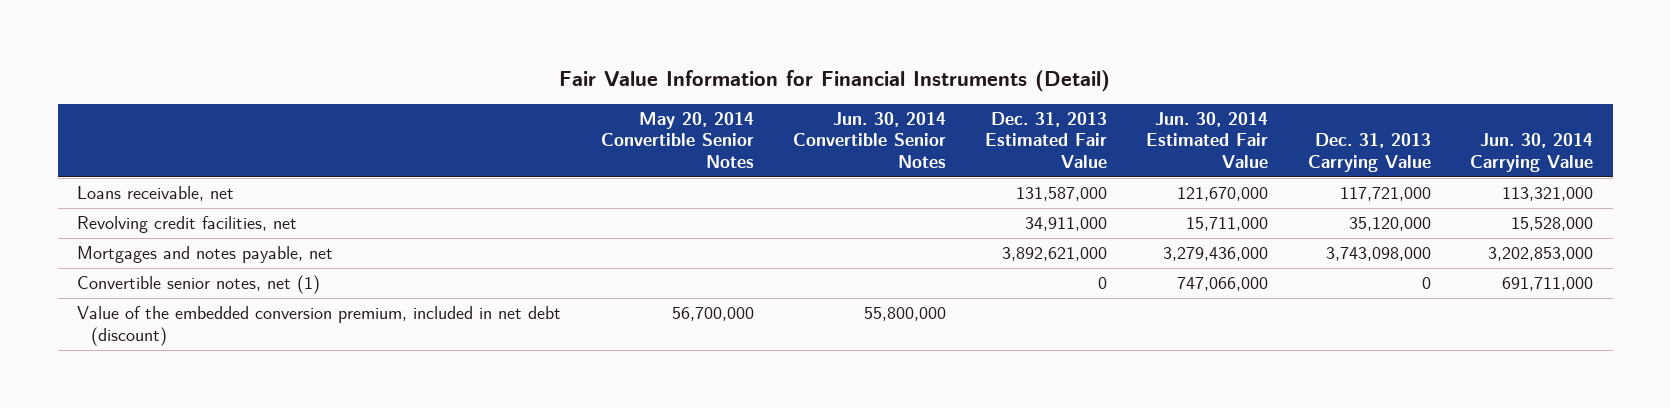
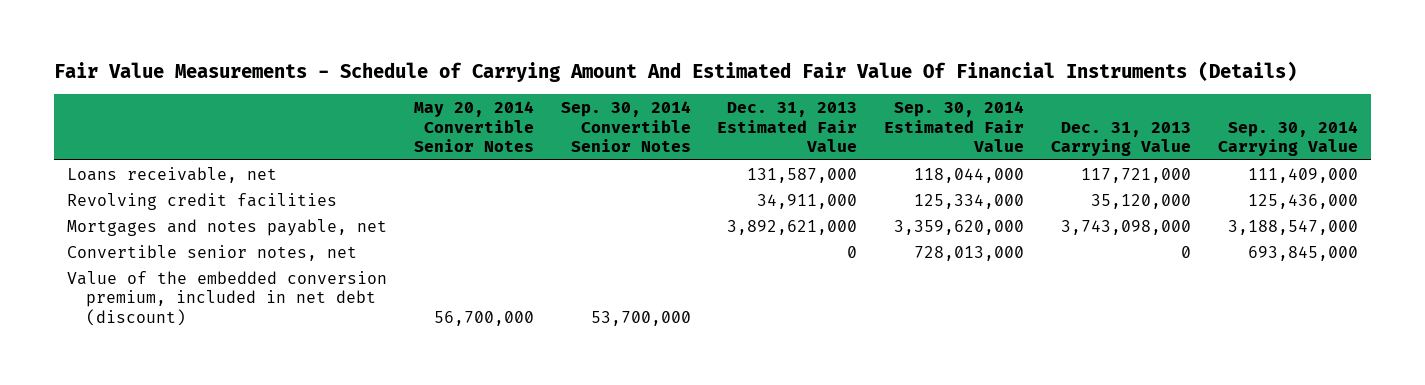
[559,69,1111,92] Fair Value Information for Financial Instruments (Detail) -> [53,61,1297,83] Fair Value Measurements - Schedule of Carrying Amount And Estimated Fair Value Of Financial Instruments (Details)
[792,112,946,168] Jun. 30, 2014 Convertible Senior Notes -> none
[1146,112,1269,168] Jun. 30, 2014 Estimated Fair Value -> none
[1469,133,1593,172] Jun. 30, 2014 Carrying Value -> none
none -> [560,100,691,153] Sep. 30, 2014 Convertible Senior Notes
none -> [884,100,1025,153] Sep. 30, 2014 Estimated Fair Value
none -> [1217,120,1358,157] Sep. 30, 2014 Carrying Value
[77,216,298,234] Revolving credit facilities, net -> [67,192,338,210] Revolving credit facilities
[77,275,321,295] Convertible senior notes, net (1) -> [67,244,358,261] Convertible senior notes, net

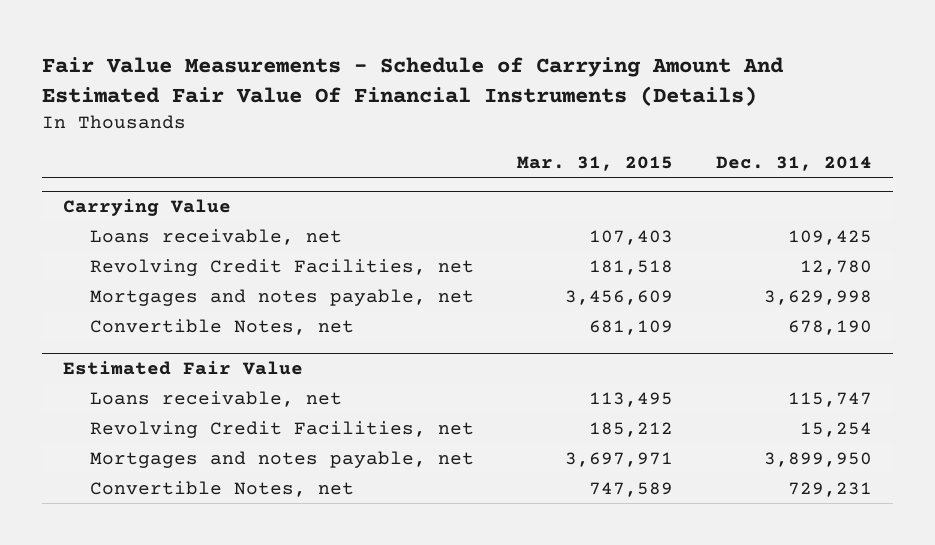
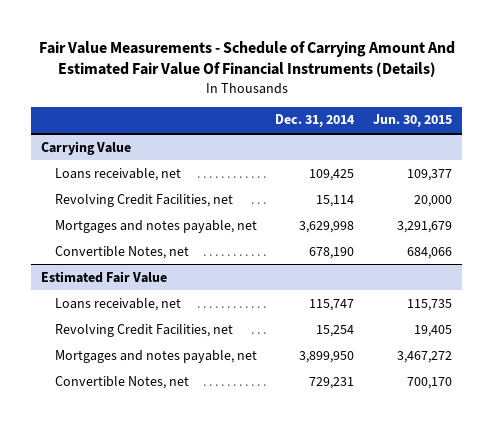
[516,156,673,172] Mar. 31, 2015 -> none
none -> [373,114,453,128] Jun. 30, 2015
[799,259,872,275] 12,780 -> [316,194,355,207] 15,114

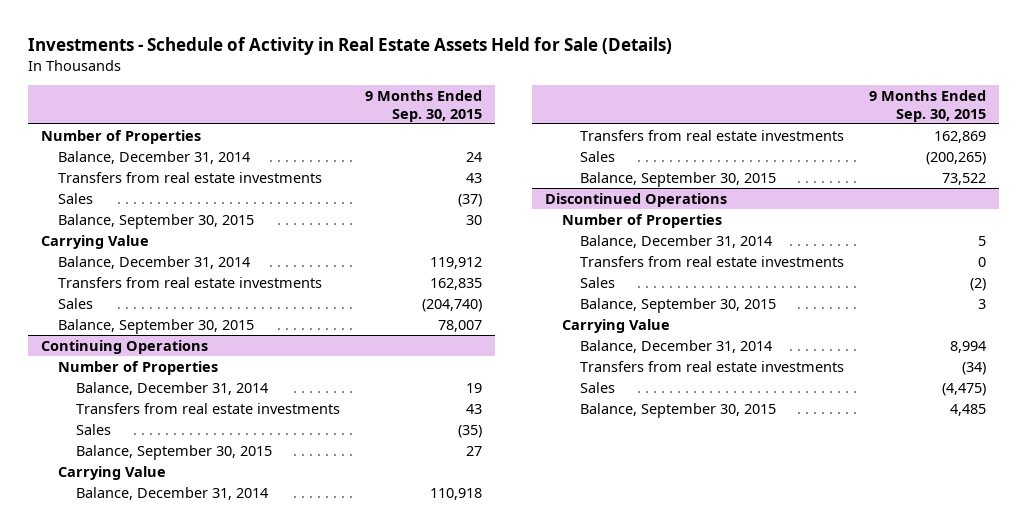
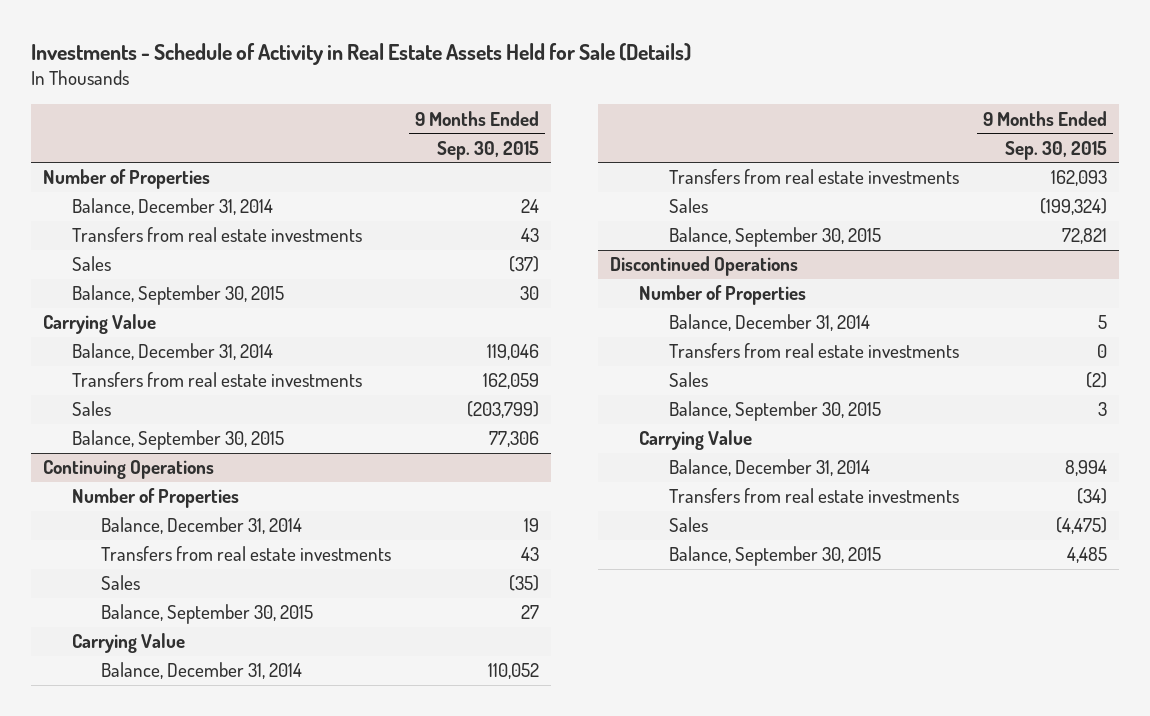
[430,256,483,269] 119,912 -> [487,344,540,361] 119,046
[430,277,483,290] 162,835 -> [483,373,540,390] 162,059
[422,298,483,312] (204,740) -> [467,401,540,419] (203,799)
[438,319,483,332] 78,007 -> [489,431,540,448] 77,306
[430,487,483,500] 110,918 -> [488,663,540,680] 110,052
[934,130,987,143] 162,869 -> [1050,170,1107,187] 162,093
[926,151,987,165] (200,265) -> [1039,198,1107,216] (199,324)
[942,172,987,185] 73,522 -> [1061,228,1107,245] 72,821

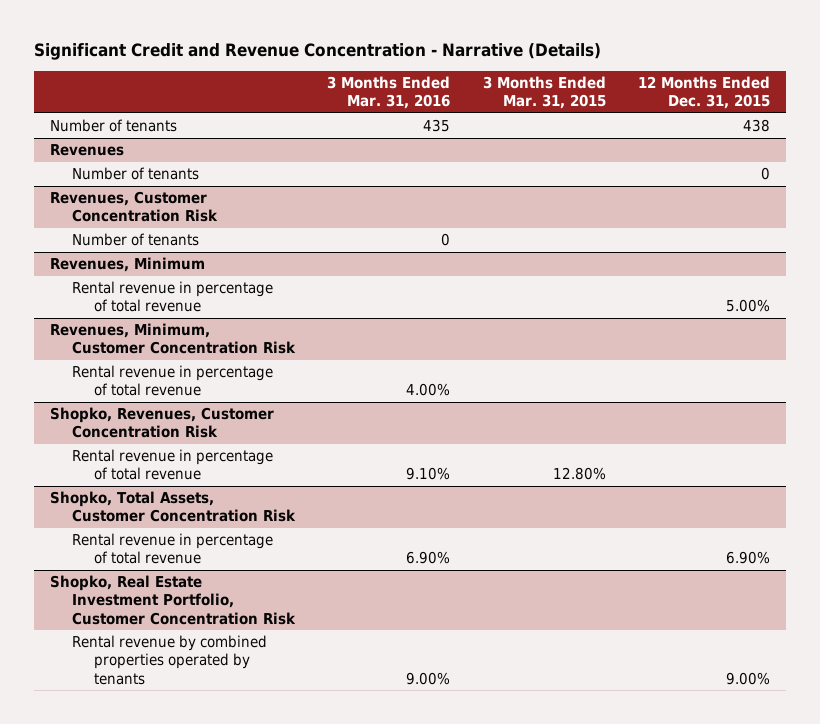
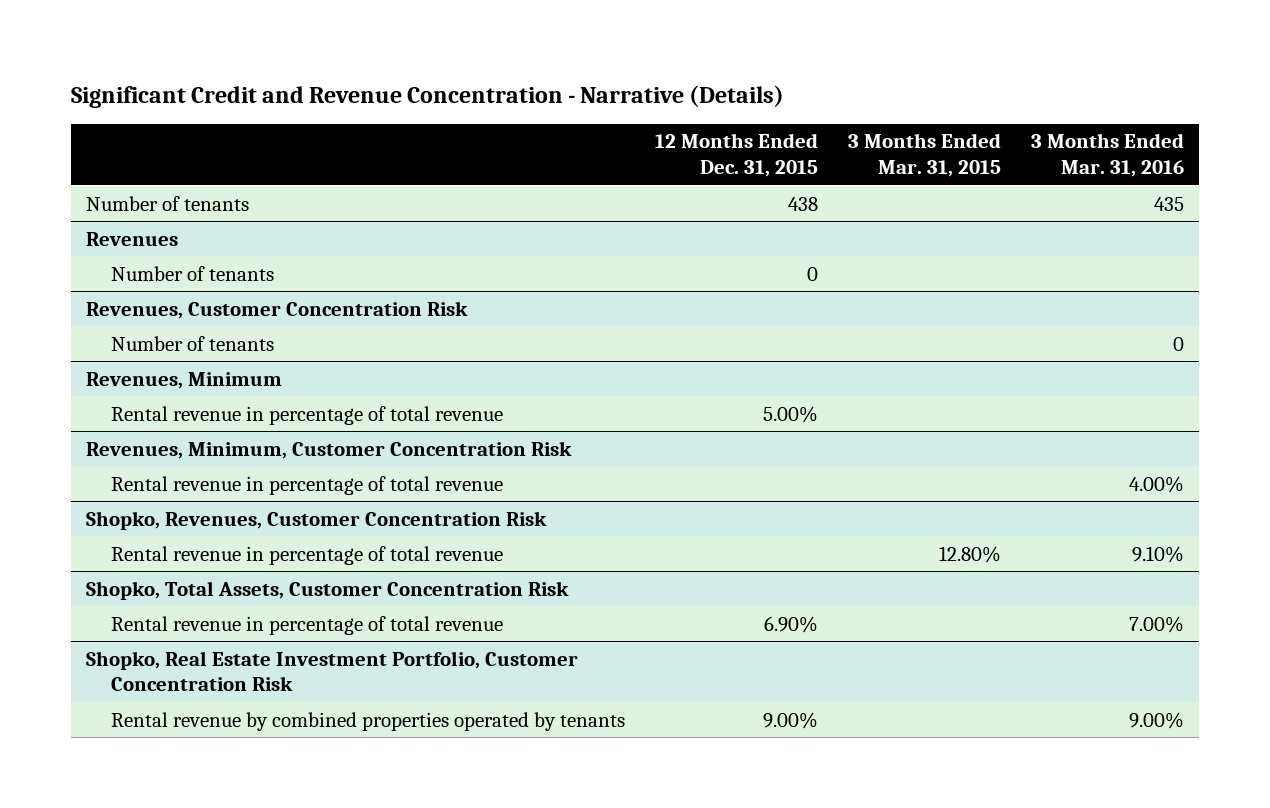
[406,551,451,565] 6.90% -> [1129,615,1185,633] 7.00%

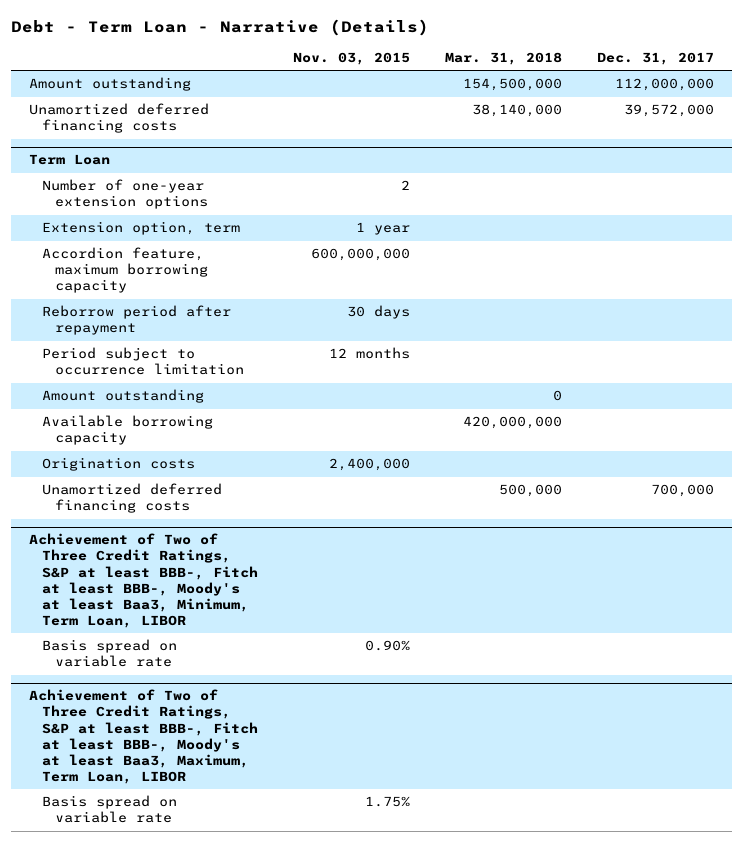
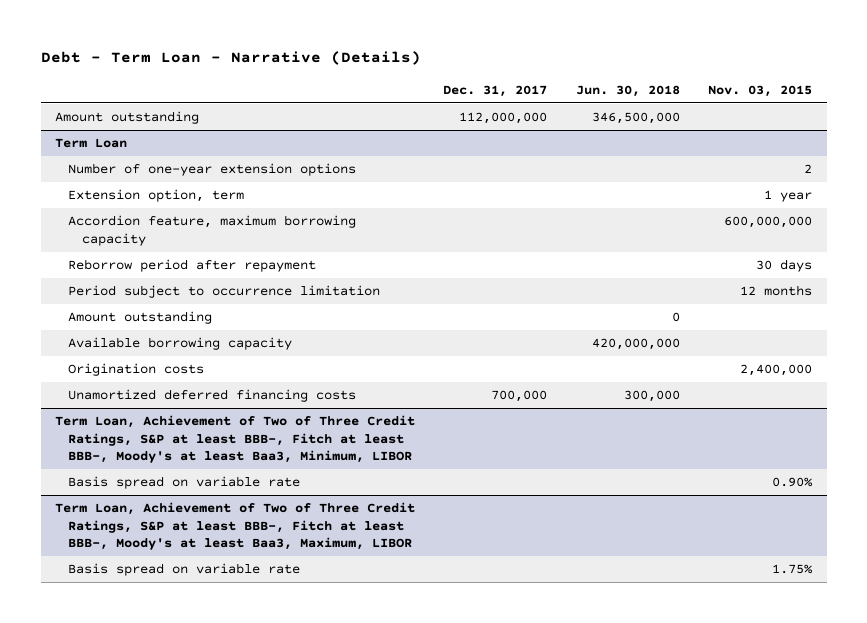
[445,52,563,66] Mar. 31, 2018 -> none
none -> [575,84,680,97] Jun. 30, 2018
[28,103,209,134] Unamortized deferred financing costs -> none
[28,533,259,628] Achievement of Two of Three Credit Ratings, S&P at least BBB-, Fitch at least BBB-, Moody's at least Baa3, Minimum, Term Loan, LIBOR -> [55,415,416,463] Term Loan, Achievement of Two of Three Credit Ratings, S&P at least BBB-, Fitch at least BBB-, Moody's at least Baa3, Minimum, LIBOR
[28,689,259,784] Achievement of Two of Three Credit Ratings, S&P at least BBB-, Fitch at least BBB-, Moody's at least Baa3, Maximum, Term Loan, LIBOR -> [55,502,416,550] Term Loan, Achievement of Two of Three Credit Ratings, S&P at least BBB-, Fitch at least BBB-, Moody's at least Baa3, Maximum, LIBOR

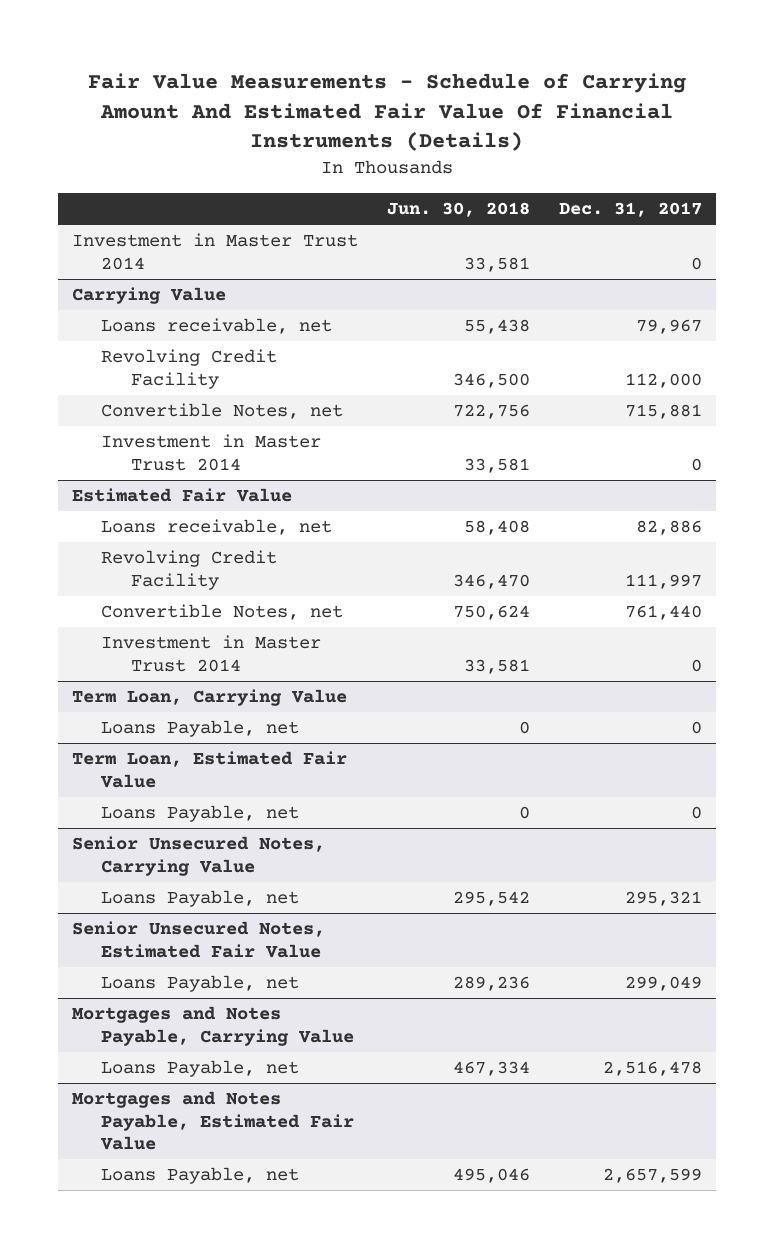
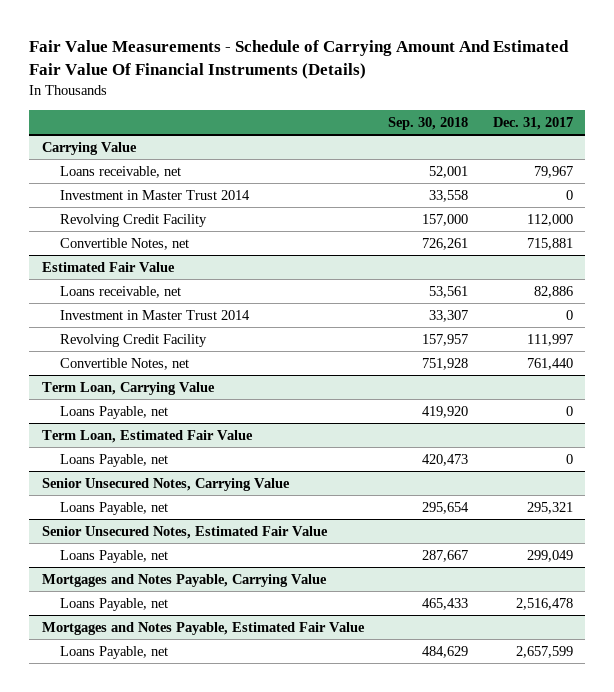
[387,201,531,217] Jun. 30, 2018 -> none
none -> [388,116,469,130] Sep. 30, 2018
[72,233,359,270] Investment in Master Trust 2014 -> none
[101,434,322,471] Investment in Master Trust 2014 -> [59,190,250,201] Investment in Master Trust 2014
[101,635,322,672] Investment in Master Trust 2014 -> [59,310,250,321] Investment in Master Trust 2014

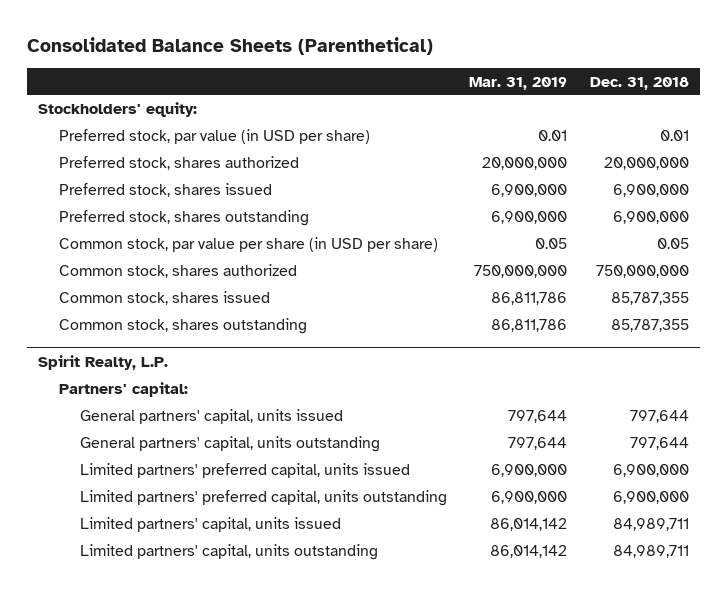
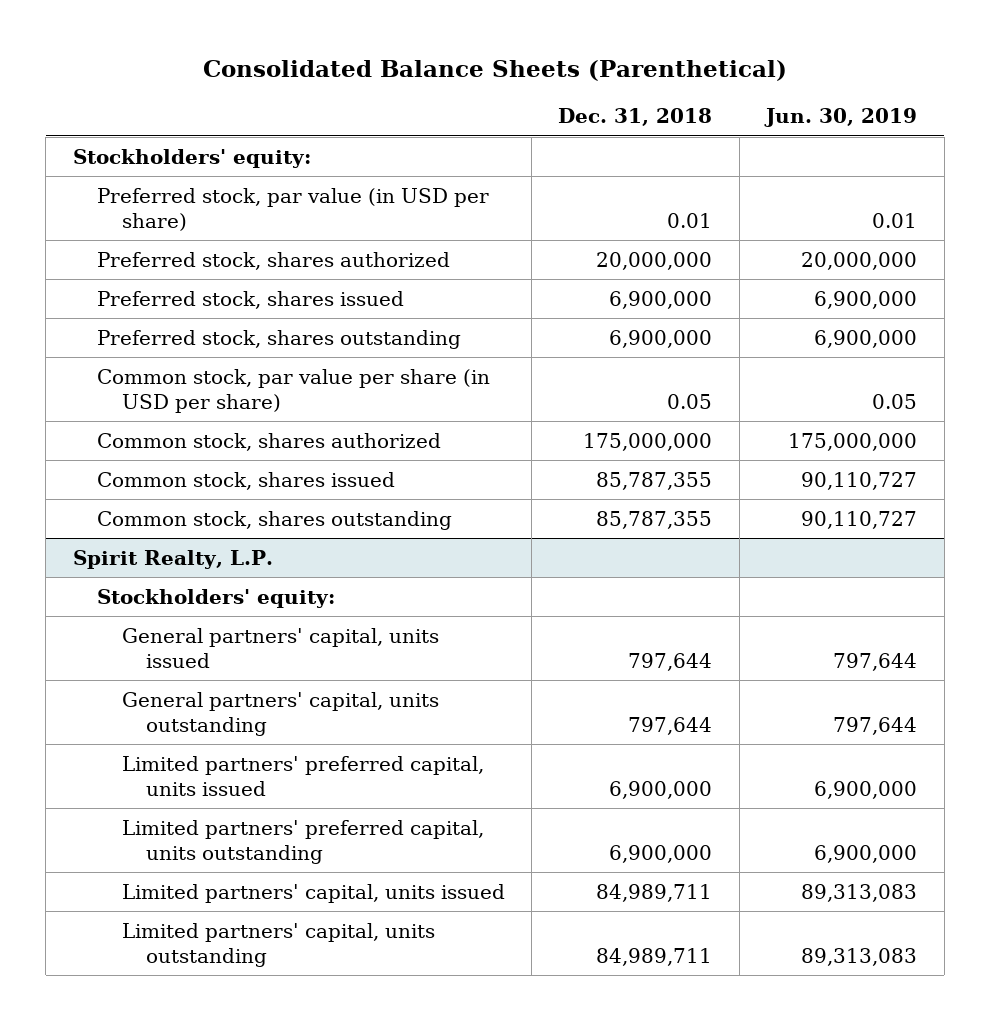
[469,76,568,90] Mar. 31, 2019 -> none
none -> [764,108,918,128] Jun. 30, 2019
[595,264,689,278] 750,000,000 -> [583,432,713,451] 175,000,000
[58,381,188,397] Partners' capital: -> none
none -> [97,588,336,608] Stockholders' equity:

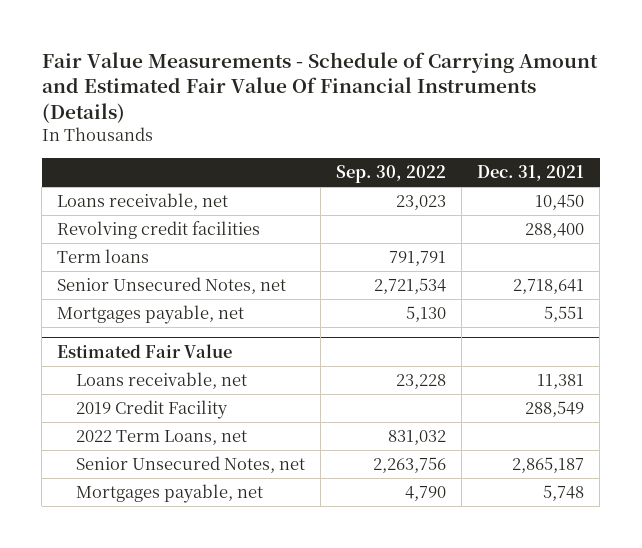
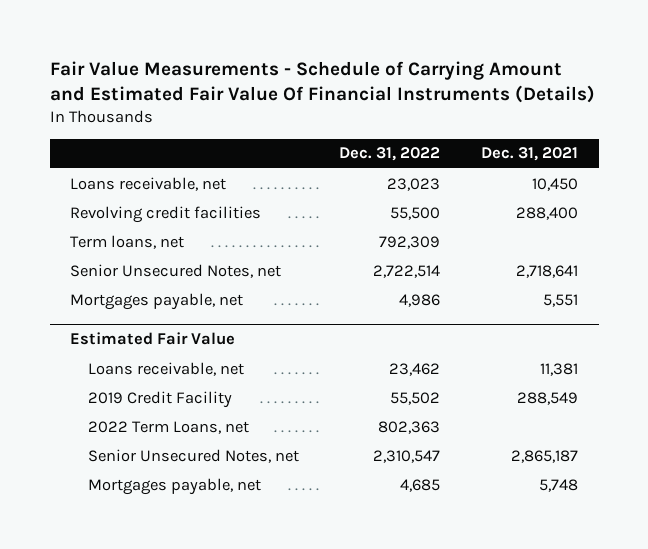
[336,165,447,184] Sep. 30, 2022 -> none
none -> [339,147,441,162] Dec. 31, 2022
[57,249,150,264] Term loans -> [70,234,185,249] Term loans, net

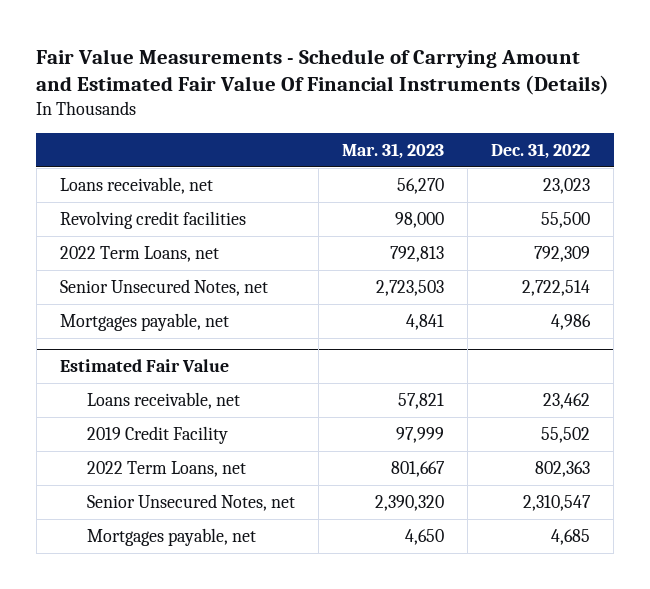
[481,147,579,162] Dec. 31, 2021 -> none
none -> [341,143,444,160] Mar. 31, 2023
[70,234,185,249] Term loans, net -> [59,245,219,262] 2022 Term Loans, net

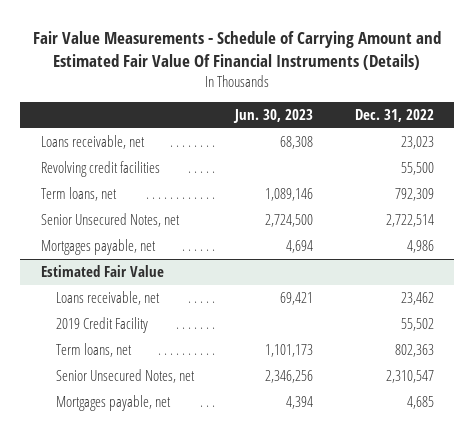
[341,143,444,160] Mar. 31, 2023 -> none
none -> [233,108,314,123] Jun. 30, 2023
[59,245,219,262] 2022 Term Loans, net -> [41,187,118,202] Term loans, net
[86,460,246,477] 2022 Term Loans, net -> [56,343,133,358] Term loans, net

